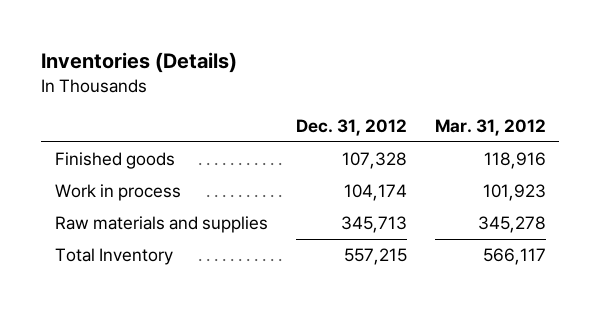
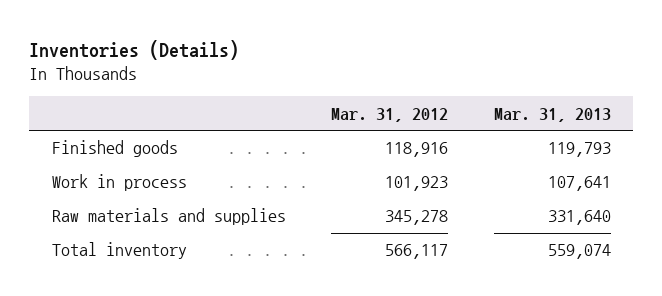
[295,119,407,137] Dec. 31, 2012 -> none
none -> [493,107,611,122] Mar. 31, 2013
[54,248,173,266] Total Inventory -> [51,242,187,260] Total inventory

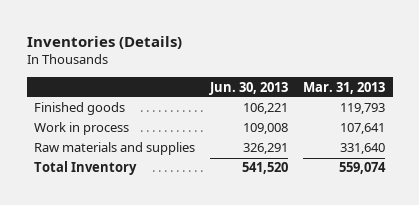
[331,107,449,122] Mar. 31, 2012 -> none
none -> [209,81,289,95] Jun. 30, 2013
[51,242,187,260] Total inventory -> [34,161,138,176] Total Inventory

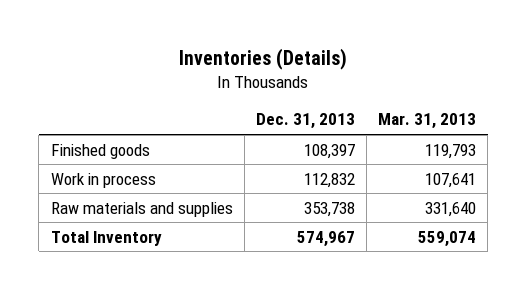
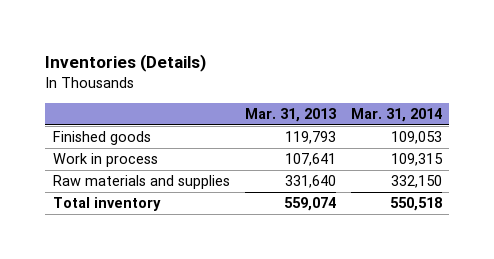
[255,113,355,130] Dec. 31, 2013 -> none
none -> [350,107,442,122] Mar. 31, 2014
[50,230,162,246] Total Inventory -> [52,197,161,212] Total inventory

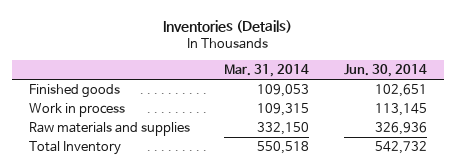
[244,107,336,122] Mar. 31, 2013 -> none
none -> [343,64,427,78] Jun. 30, 2014
[52,197,161,212] Total inventory -> [29,141,122,156] Total Inventory

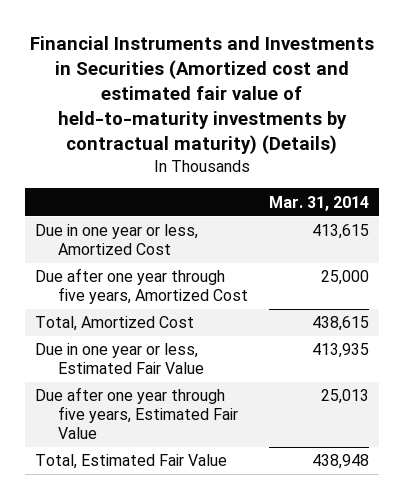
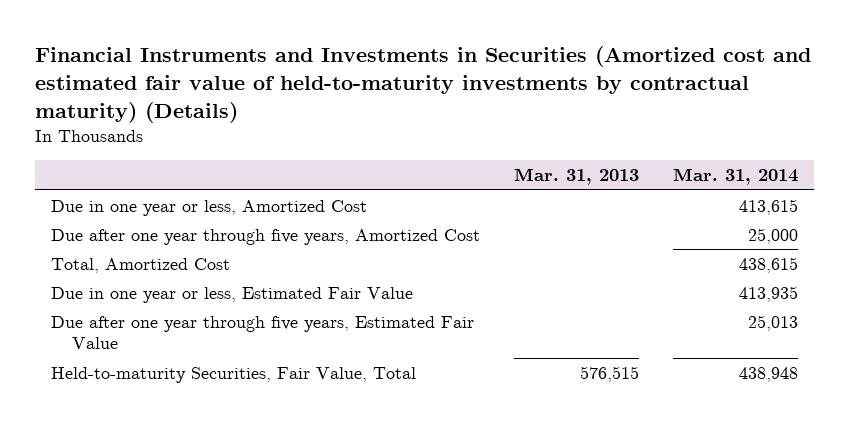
none -> [514,168,640,186] Mar. 31, 2013
[34,454,227,470] Total, Estimated Fair Value -> [51,366,417,383] Held-to-maturity Securities, Fair Value, Total

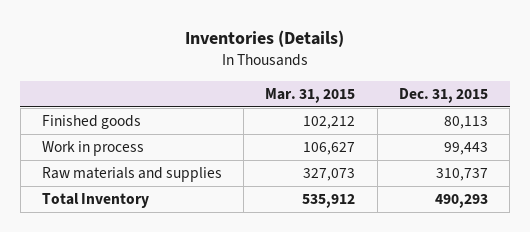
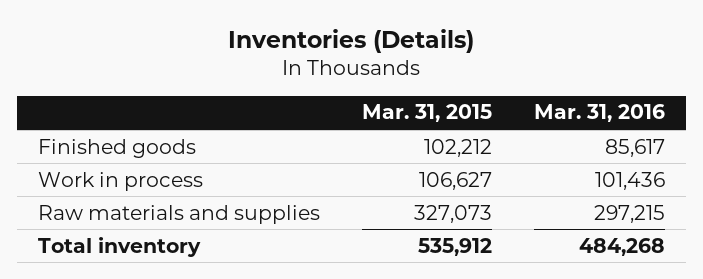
[398,87,488,103] Dec. 31, 2015 -> none
none -> [534,104,666,123] Mar. 31, 2016
[41,193,149,209] Total Inventory -> [37,236,201,257] Total inventory

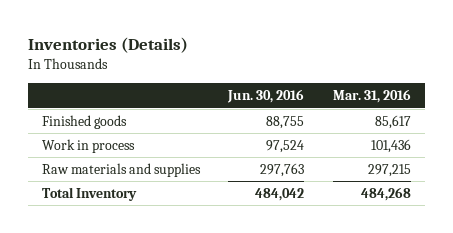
[361,104,492,123] Mar. 31, 2015 -> none
none -> [227,89,305,104] Jun. 30, 2016
[37,236,201,257] Total inventory -> [41,187,137,202] Total Inventory

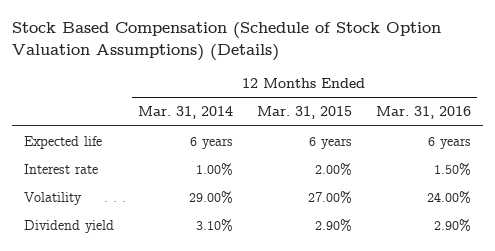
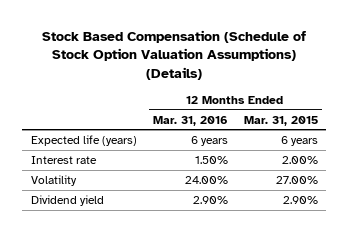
[137,106,233,120] Mar. 31, 2014 -> none
[23,135,102,149] Expected life -> [30,134,137,146] Expected life (years)

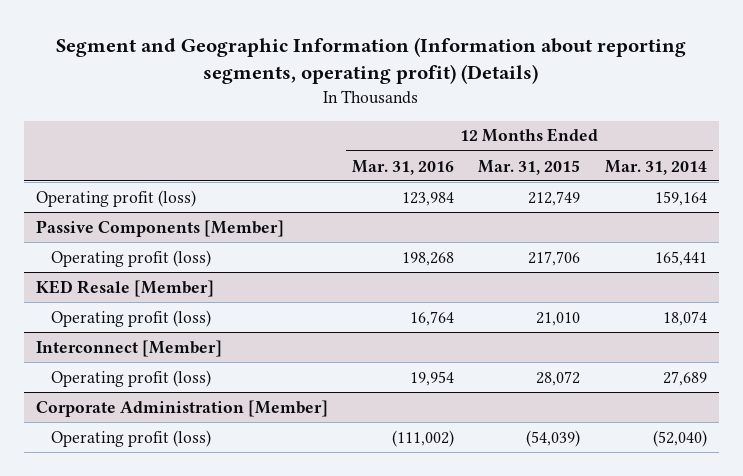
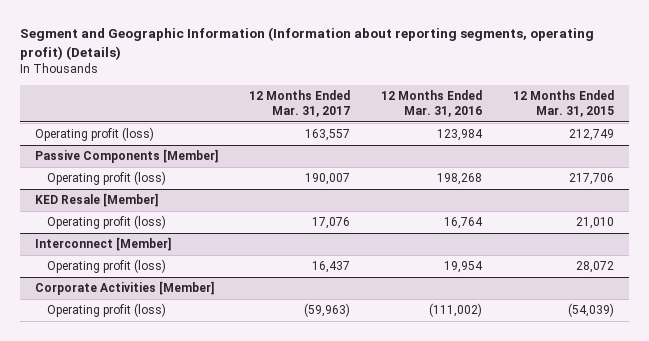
[604,159,707,175] Mar. 31, 2014 -> none
none -> [249,90,351,117] 12 Months Ended Mar. 31, 2017
[36,399,329,417] Corporate Administration [Member] -> [35,281,215,296] Corporate Activities [Member]

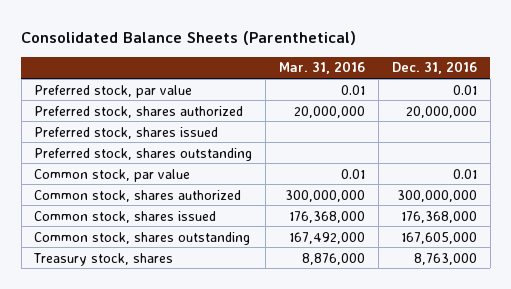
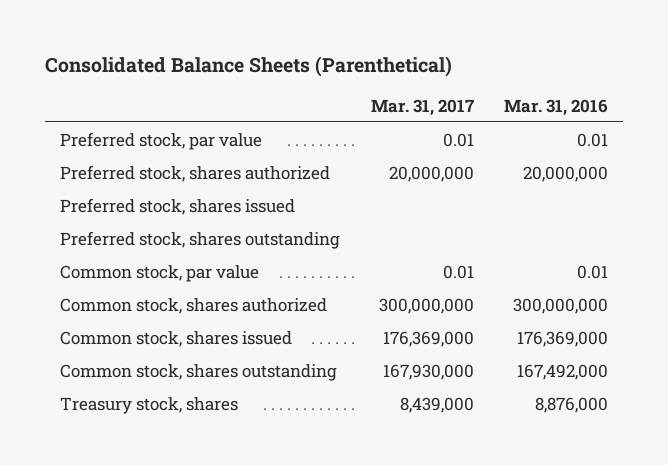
[391,61,477,75] Dec. 31, 2016 -> none
none -> [370,98,474,116] Mar. 31, 2017
[289,210,366,223] 176,368,000 -> [516,330,608,347] 176,369,000

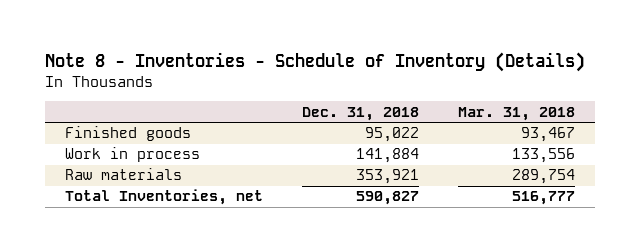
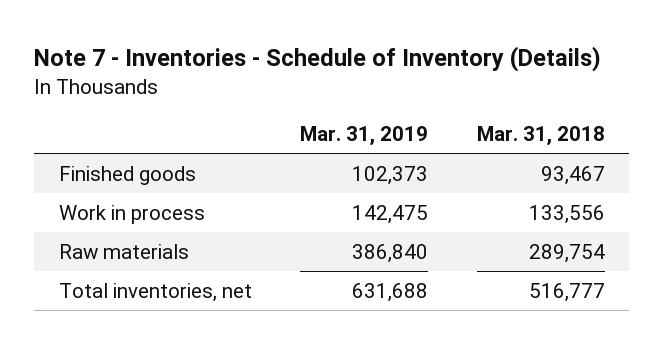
[45,52,586,73] Note 8 - Inventories - Schedule of Inventory (Details) -> [34,46,602,73] Note 7 - Inventories - Schedule of Inventory (Details)
[301,106,419,121] Dec. 31, 2018 -> none
none -> [300,125,429,146] Mar. 31, 2019
[64,189,263,206] Total Inventories, net -> [58,282,252,302] Total inventories, net

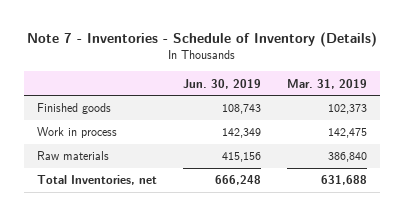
[476,125,605,146] Mar. 31, 2018 -> none
none -> [182,78,261,89] Jun. 30, 2019
[58,282,252,302] Total inventories, net -> [36,175,157,186] Total Inventories, net

